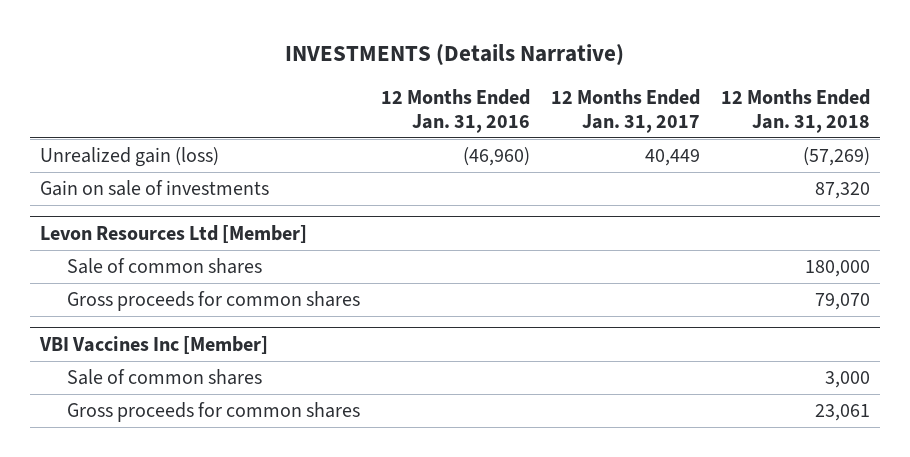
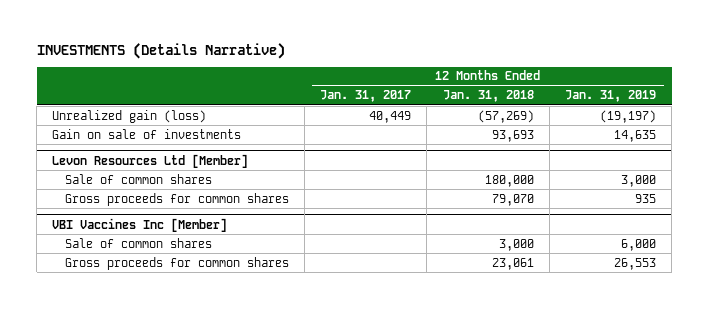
[381,89,531,134] 12 Months Ended Jan. 31, 2016 -> none
none -> [564,90,656,103] Jan. 31, 2019
[814,182,870,200] 87,320 -> [491,129,534,142] 93,693

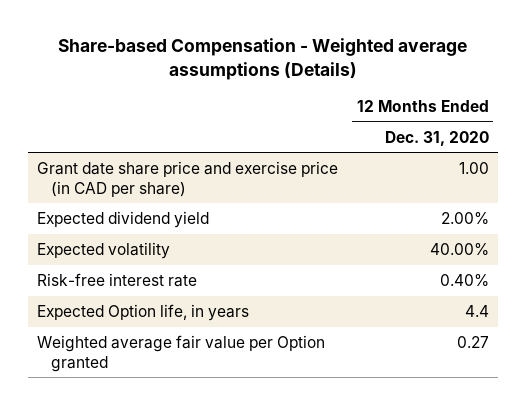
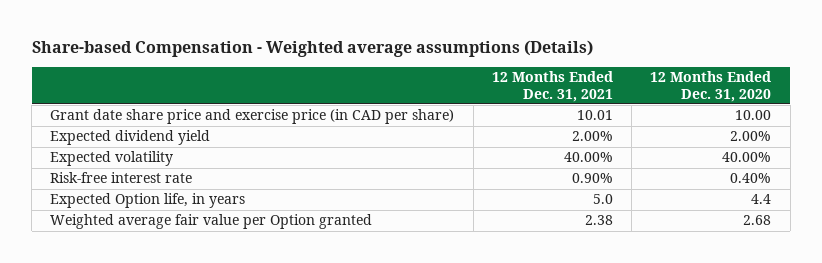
none -> [491,71,613,102] 12 Months Ended Dec. 31, 2021
[458,161,489,174] 1.00 -> [735,110,772,121] 10.00
[456,335,489,348] 0.27 -> [743,215,772,226] 2.68

